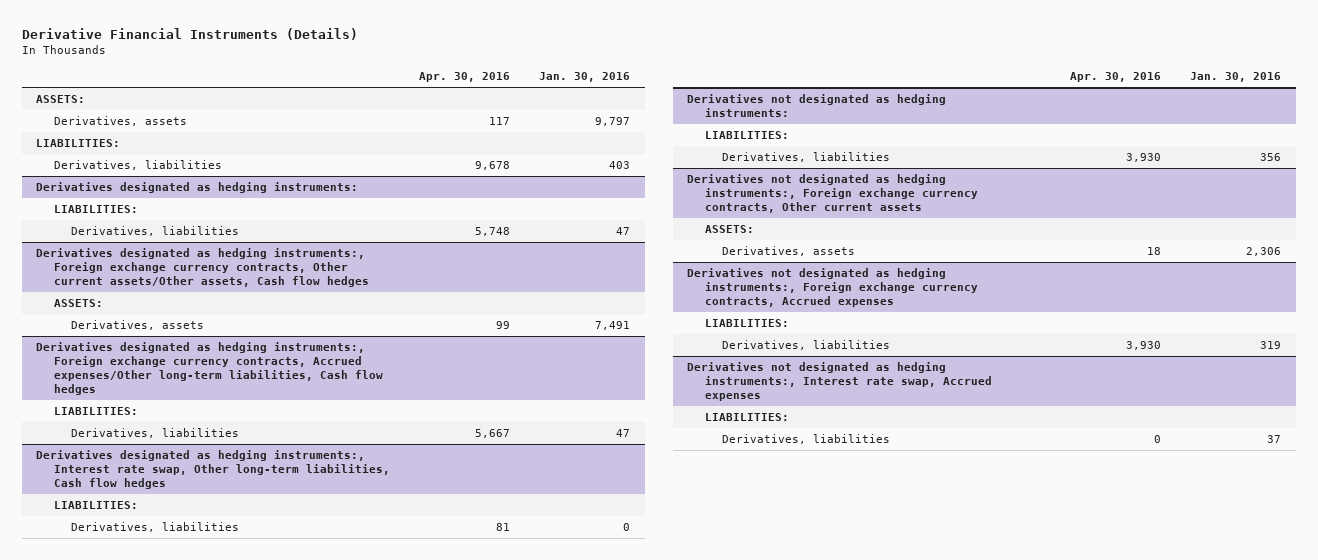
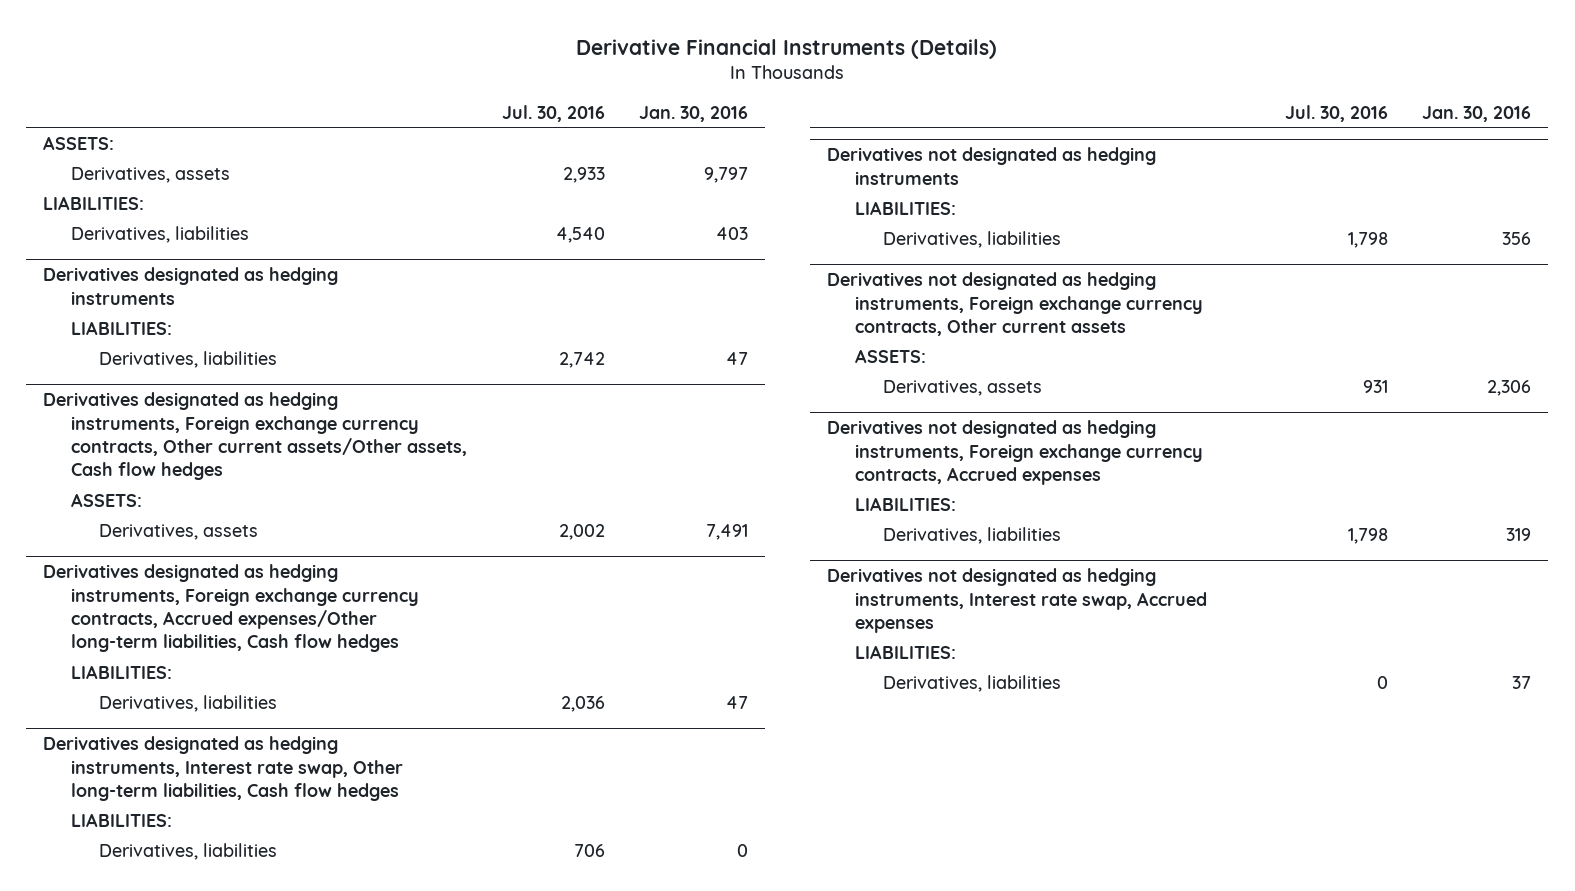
[418,72,510,83] Apr. 30, 2016 -> none
none -> [501,104,605,122] Jul. 30, 2016
[36,182,359,194] Derivatives designated as hedging instruments: -> [43,267,339,305] Derivatives designated as hedging instruments
[36,248,369,288] Derivatives designated as hedging instruments:, Foreign exchange currency contracts, Other current assets/Other assets, Cash flow hedges -> [43,392,468,481] Derivatives designated as hedging instruments, Foreign exchange currency contracts, Other current assets/Other assets, Cash flow hedges
[36,342,383,396] Derivatives designated as hedging instruments:, Foreign exchange currency contracts, Accrued expenses/Other long-term liabilities, Cash flow hedges -> [43,564,420,653] Derivatives designated as hedging instruments, Foreign exchange currency contracts, Accrued expenses/Other long-term liabilities, Cash flow hedges
[36,450,390,490] Derivatives designated as hedging instruments:, Interest rate swap, Other long-term liabilities, Cash flow hedges -> [43,736,404,801] Derivatives designated as hedging instruments, Interest rate swap, Other long-term liabilities, Cash flow hedges
[687,94,947,118] Derivatives not designated as hedging instruments: -> [827,147,1157,185] Derivatives not designated as hedging instruments
[687,174,978,214] Derivatives not designated as hedging instruments:, Foreign exchange currency contracts, Other current assets -> [827,272,1204,336] Derivatives not designated as hedging instruments, Foreign exchange currency contracts, Other current assets
[687,268,978,308] Derivatives not designated as hedging instruments:, Foreign exchange currency contracts, Accrued expenses -> [827,420,1204,485] Derivatives not designated as hedging instruments, Foreign exchange currency contracts, Accrued expenses
[687,362,992,402] Derivatives not designated as hedging instruments:, Interest rate swap, Accrued expenses -> [827,568,1208,633] Derivatives not designated as hedging instruments, Interest rate swap, Accrued expenses

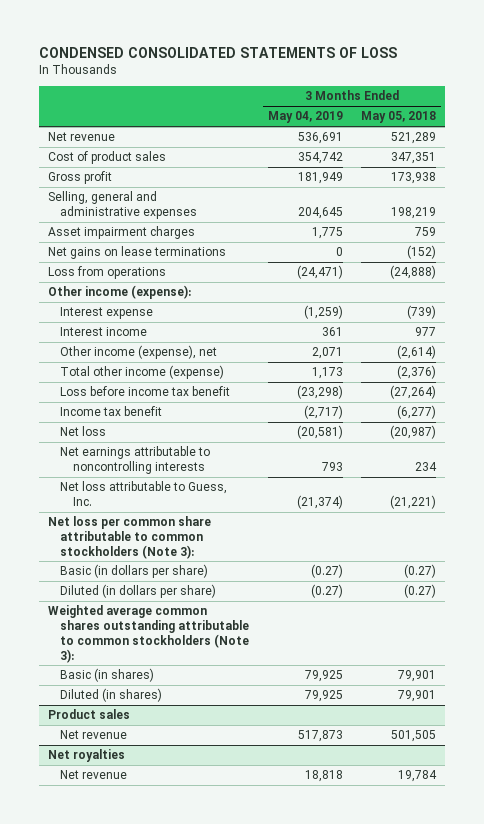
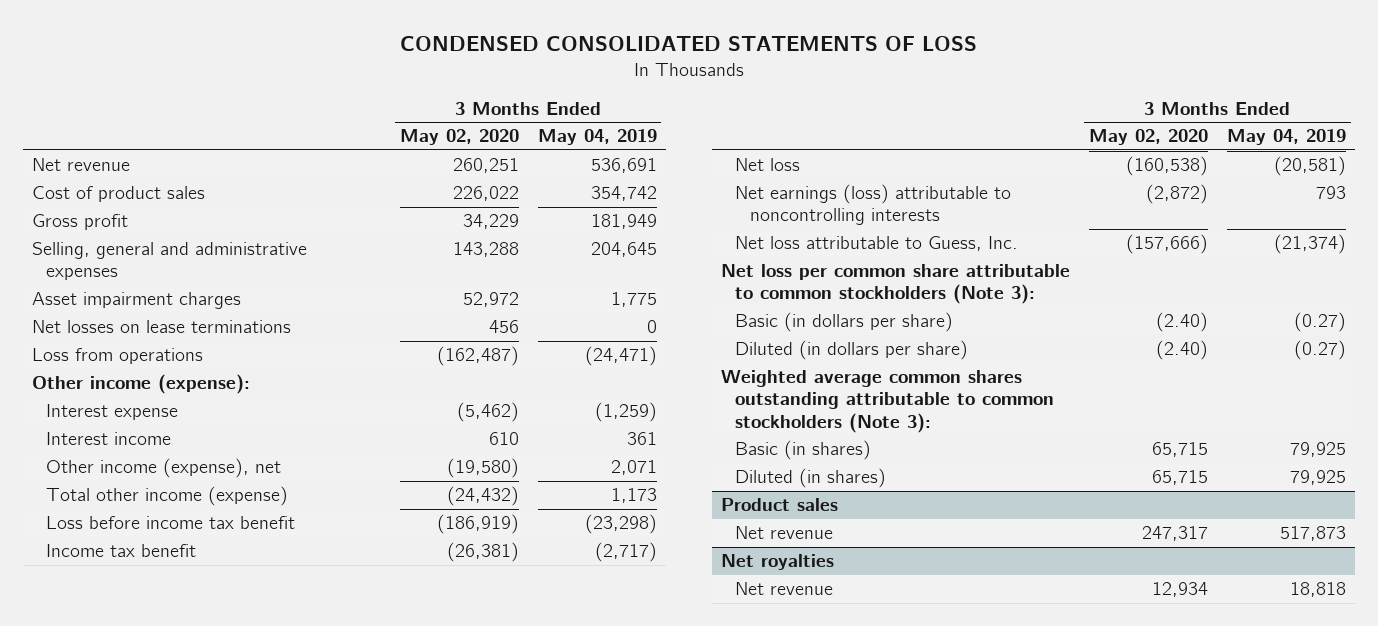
[360,111,436,124] May 05, 2018 -> none
none -> [400,129,520,146] May 02, 2020
[47,246,226,260] Net gains on lease terminations -> [32,320,292,334] Net losses on lease terminations
[60,446,211,475] Net earnings attributable to noncontrolling interests -> [735,184,1012,226] Net earnings (loss) attributable to noncontrolling interests

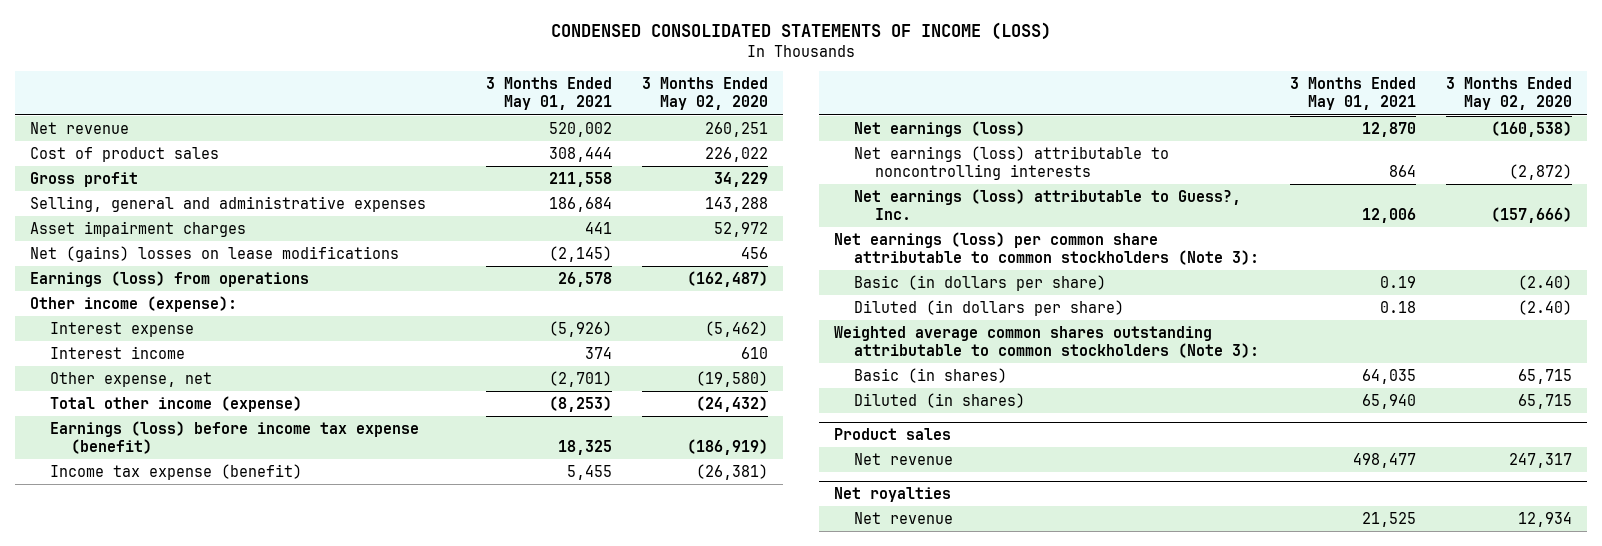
[400,36,978,52] CONDENSED CONSOLIDATED STATEMENTS OF LOSS -> [551,22,1052,41] CONDENSED CONSOLIDATED STATEMENTS OF INCOME (LOSS)
[537,129,657,146] May 04, 2019 -> none
none -> [485,76,612,111] 3 Months Ended May 01, 2021
[32,320,292,334] Net losses on lease terminations -> [30,245,400,262] Net (gains) losses on lease modifications
[32,348,204,365] Loss from operations -> [30,270,310,287] Earnings (loss) from operations
[46,458,282,479] Other income (expense), net -> [50,371,213,387] Other expense, net
[46,516,296,530] Loss before income tax benefit -> [50,420,420,455] Earnings (loss) before income tax expense (benefit)
[46,544,197,558] Income tax benefit -> [50,463,303,480] Income tax expense (benefit)
[735,158,801,172] Net loss -> [854,120,1026,137] Net earnings (loss)
[735,236,1019,252] Net loss attributable to Guess, Inc. -> [854,188,1242,221] Net earnings (loss) attributable to Guess?, Inc.
[721,264,1071,305] Net loss per common share attributable to common stockholders (Note 3): -> [834,231,1260,266] Net earnings (loss) per common share attributable to common stockholders (Note 3):

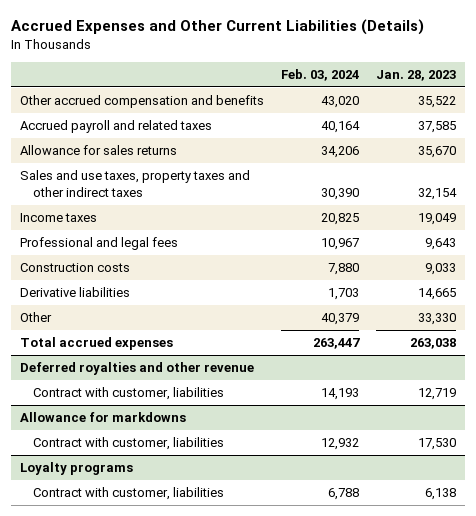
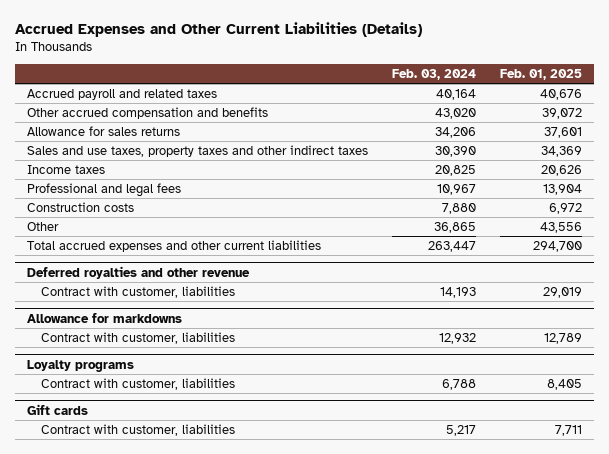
[376,70,457,82] Jan. 28, 2023 -> none
none -> [500,69,583,81] Feb. 01, 2025
[19,95,264,109] Other accrued compensation and benefits -> [26,106,268,119] Other accrued compensation and benefits
[19,287,130,298] Derivative liabilities -> none
[321,313,360,326] 40,379 -> [433,221,476,233] 36,865
[19,337,173,351] Total accrued expenses -> [26,239,321,252] Total accrued expenses and other current liabilities
none -> [26,403,88,415] Gift cards
none -> [41,423,236,436] Contract with customer, liabilities

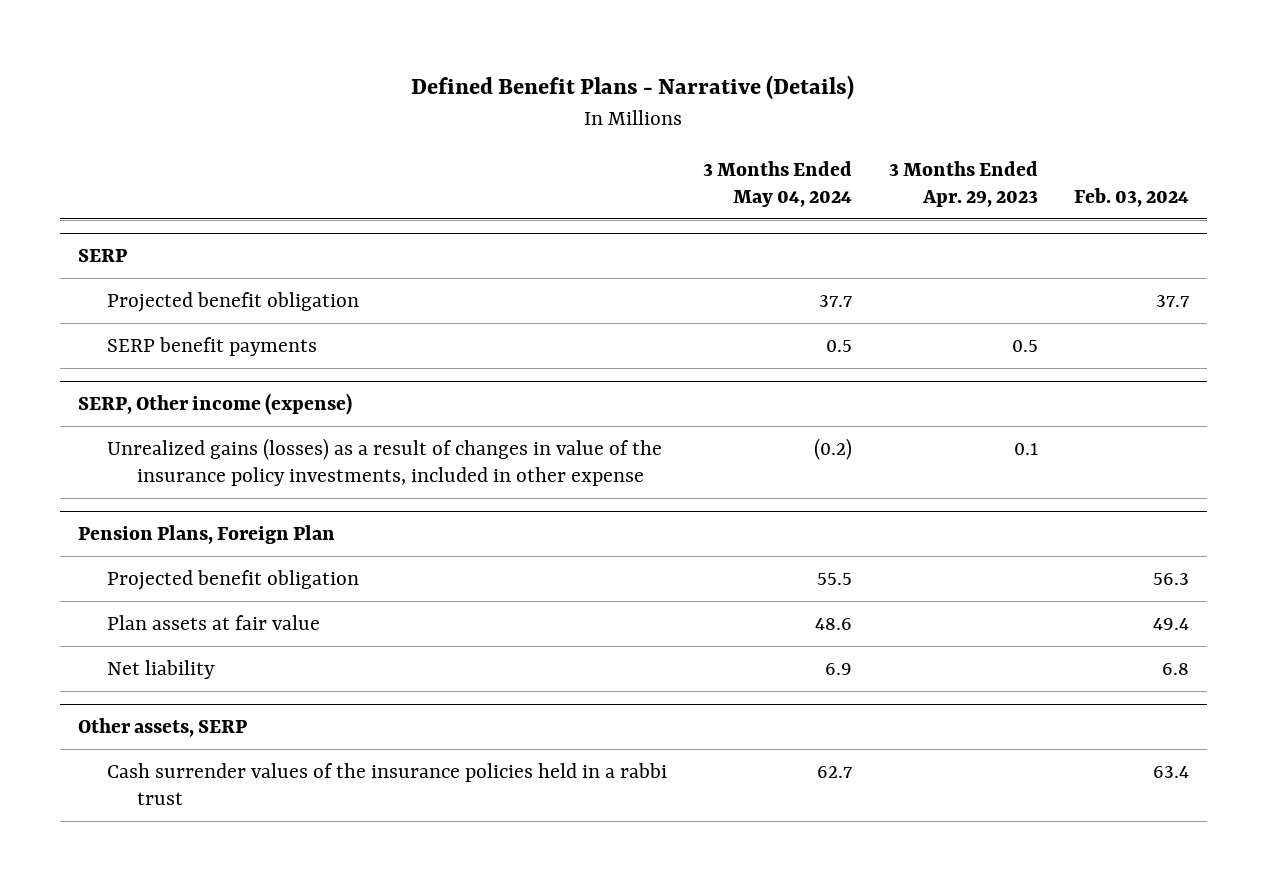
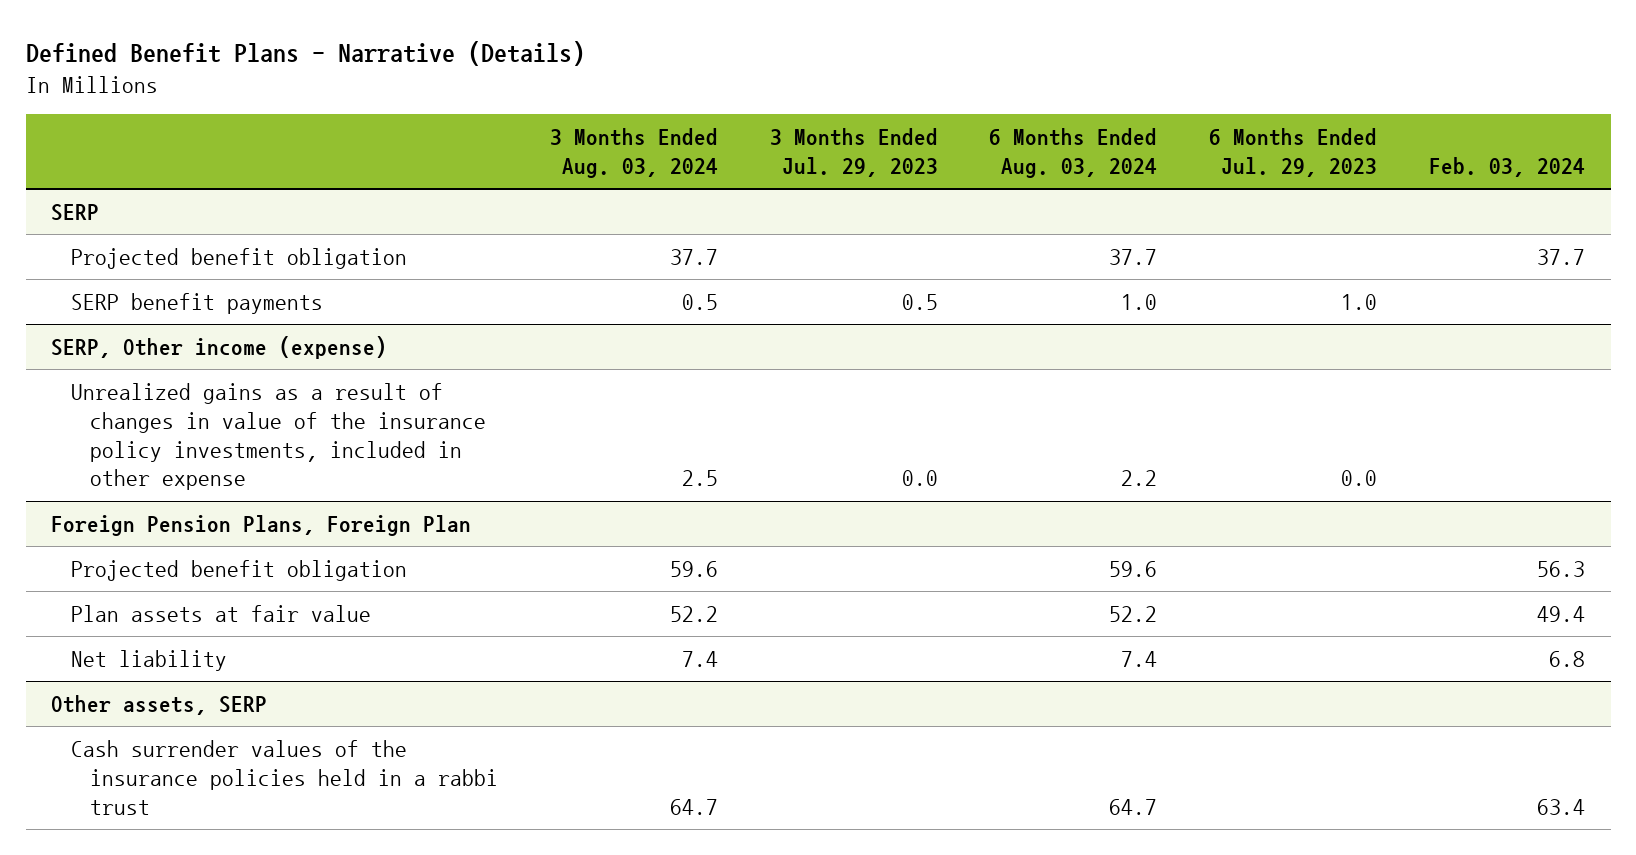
[703,160,853,208] 3 Months Ended May 04, 2024 -> none
[888,160,1038,208] 3 Months Ended Apr. 29, 2023 -> none
none -> [549,128,718,178] 3 Months Ended Aug. 03, 2024
none -> [769,128,938,177] 3 Months Ended Jul. 29, 2023
none -> [989,128,1158,178] 6 Months Ended Aug. 03, 2024
none -> [1209,128,1378,177] 6 Months Ended Jul. 29, 2023
[107,437,663,487] Unrealized gains (losses) as a result of changes in value of the insurance policy investments, included in other expense -> [70,382,486,491] Unrealized gains as a result of changes in value of the insurance policy investments, included in other expense
[77,525,335,545] Pension Plans, Foreign Plan -> [51,514,472,536] Foreign Pension Plans, Foreign Plan

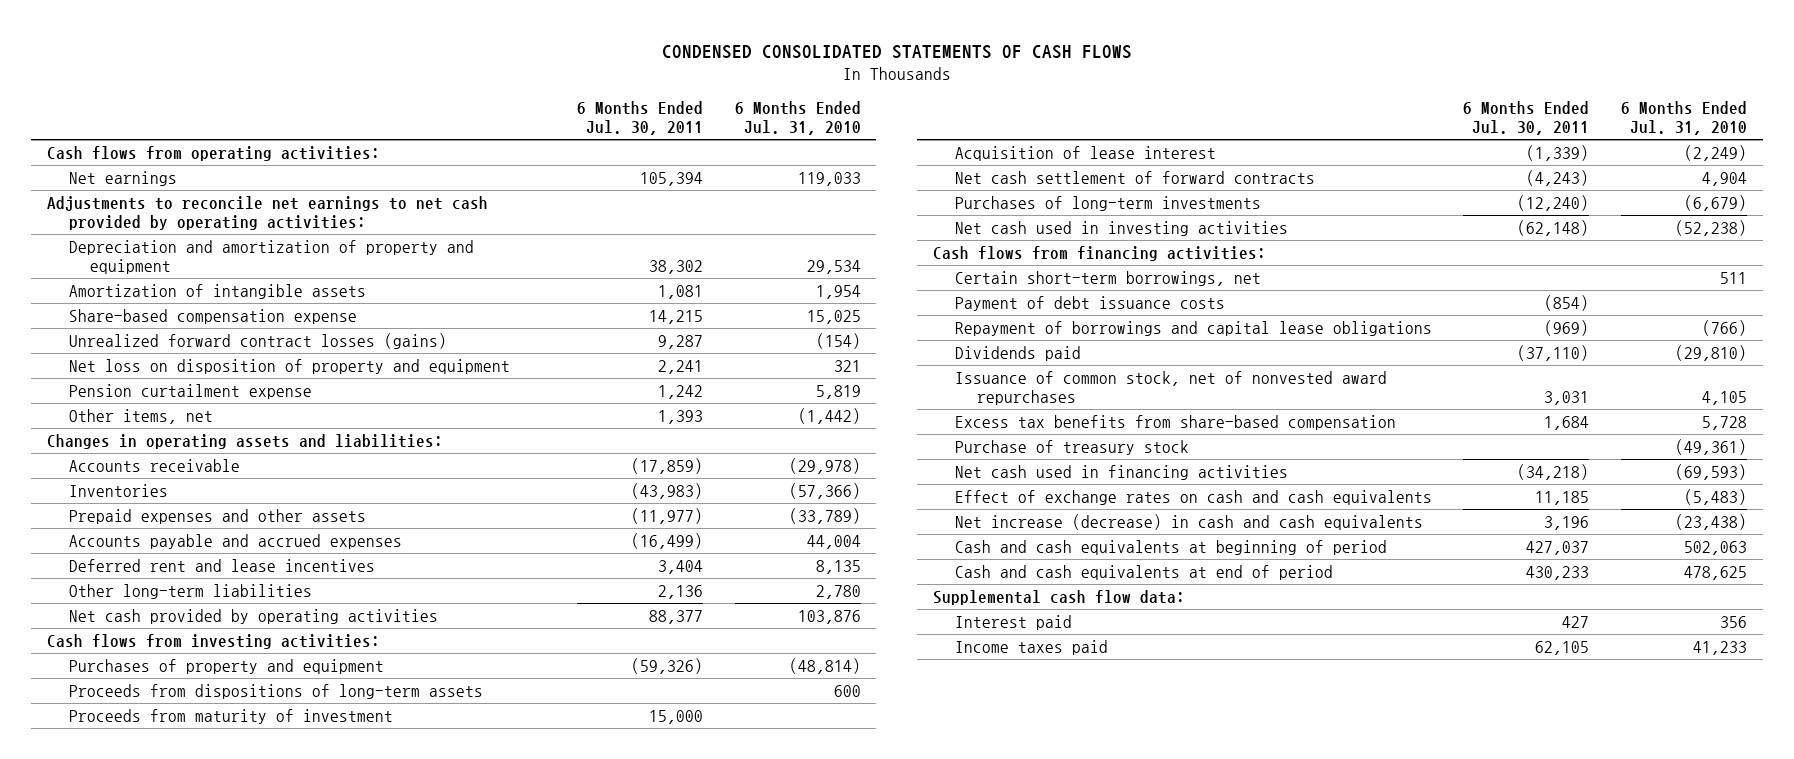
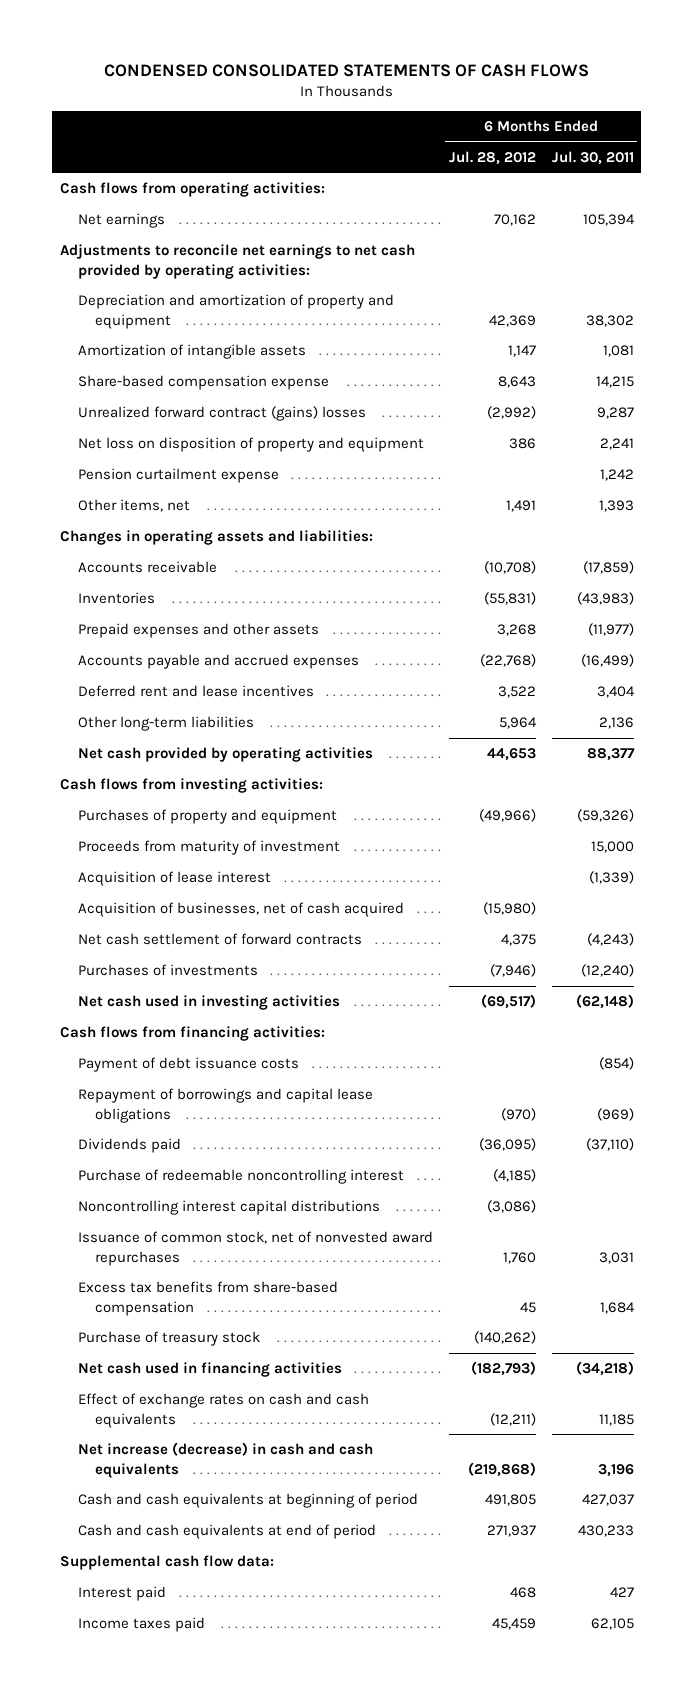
[734,100,861,135] 6 Months Ended Jul. 31, 2010 -> none
none -> [448,150,536,165] Jul. 28, 2012
[68,332,447,349] Unrealized forward contract losses (gains) -> [77,406,366,422] Unrealized forward contract (gains) losses
[68,683,483,699] Proceeds from dispositions of long-term assets -> none
none -> [77,902,404,918] Acquisition of businesses, net of cash acquired
[954,195,1261,211] Purchases of long-term investments -> [77,964,258,977] Purchases of investments
[954,270,1261,286] Certain short-term borrowings, net -> none
none -> [77,1169,404,1185] Purchase of redeemable noncontrolling interest
none -> [77,1200,380,1216] Noncontrolling interest capital distributions

